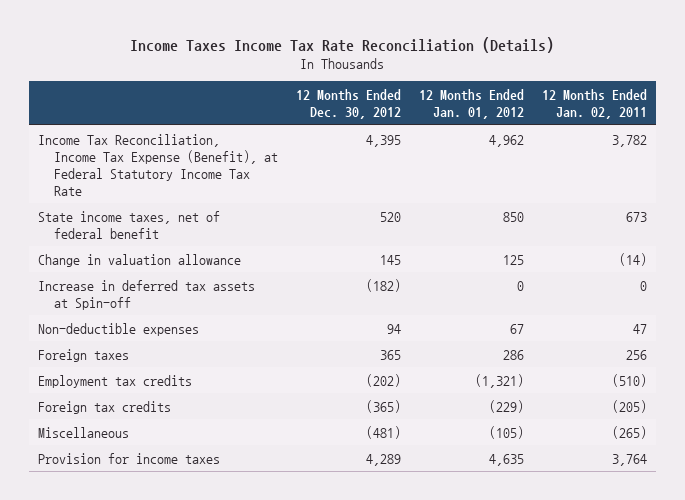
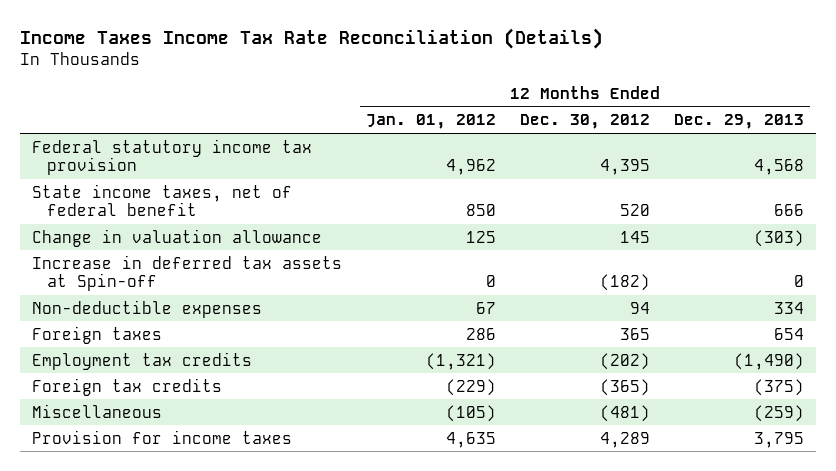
[541,88,647,119] 12 Months Ended Jan. 02, 2011 -> none
none -> [674,114,805,130] Dec. 29, 2013
[38,133,278,196] Income Tax Reconciliation, Income Tax Expense (Benefit), at Federal Statutory Income Tax Rate -> [32,138,313,175] Federal statutory income tax provision

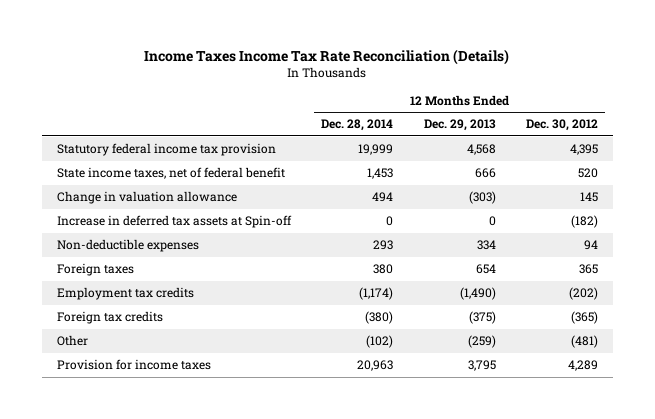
[366,114,497,130] Jan. 01, 2012 -> none
none -> [321,119,394,132] Dec. 28, 2014
[32,138,313,175] Federal statutory income tax provision -> [57,143,277,157] Statutory federal income tax provision
[32,403,163,418] Miscellaneous -> [57,335,89,347] Other

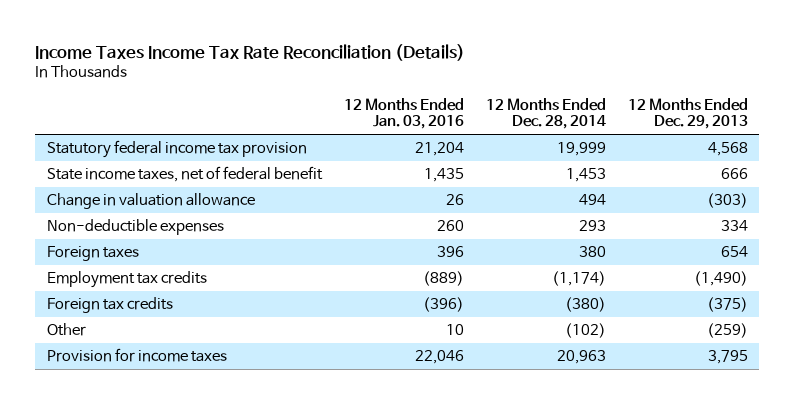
[525,119,598,132] Dec. 30, 2012 -> none
none -> [343,97,464,130] 12 Months Ended Jan. 03, 2016
[57,215,293,229] Increase in deferred tax assets at Spin-off -> none

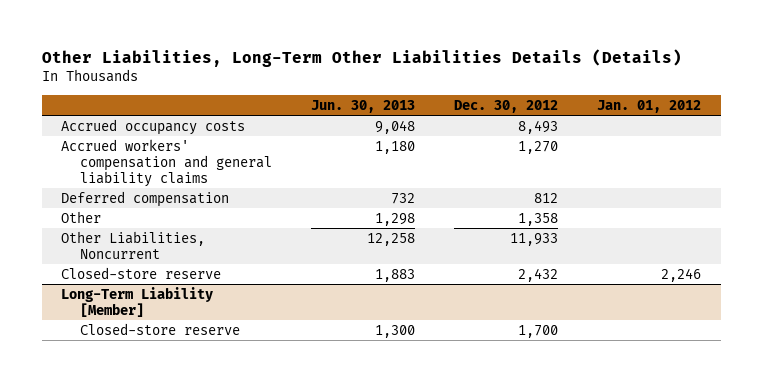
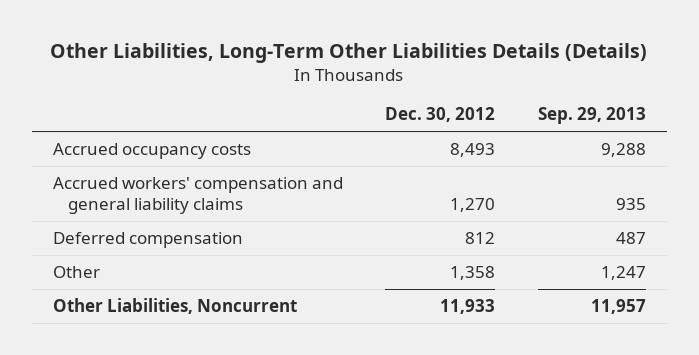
[310,99,415,113] Jun. 30, 2013 -> none
[597,99,702,113] Jan. 01, 2012 -> none
none -> [538,107,647,125] Sep. 29, 2013
[61,266,222,279] Closed-store reserve -> none
[61,286,214,317] Long-Term Liability [Member] -> none
[79,322,240,335] Closed-store reserve -> none

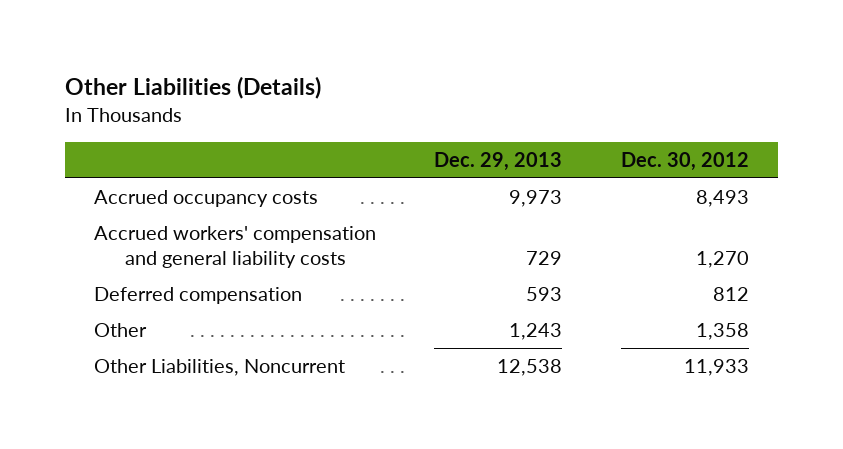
[50,42,648,63] Other Liabilities, Long-Term Other Liabilities Details (Details) -> [64,76,321,100] Other Liabilities (Details)
[538,107,647,125] Sep. 29, 2013 -> none
none -> [434,151,563,171] Dec. 29, 2013
[52,176,343,215] Accrued workers' compensation and general liability claims -> [93,225,376,268] Accrued workers' compensation and general liability costs

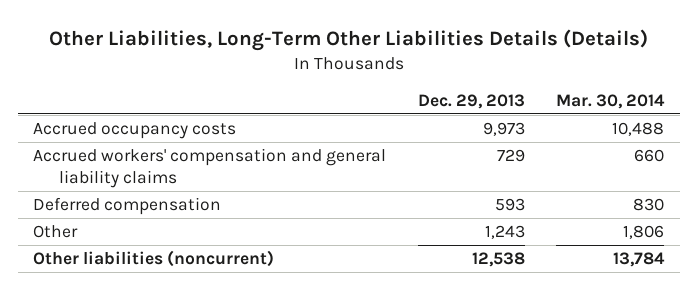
[64,76,321,100] Other Liabilities (Details) -> [48,29,648,52] Other Liabilities, Long-Term Other Liabilities Details (Details)
[620,151,749,171] Dec. 30, 2012 -> none
none -> [556,93,666,109] Mar. 30, 2014
[93,225,376,268] Accrued workers' compensation and general liability costs -> [33,148,387,189] Accrued workers' compensation and general liability claims
[93,358,345,376] Other Liabilities, Noncurrent -> [33,250,275,268] Other liabilities (noncurrent)

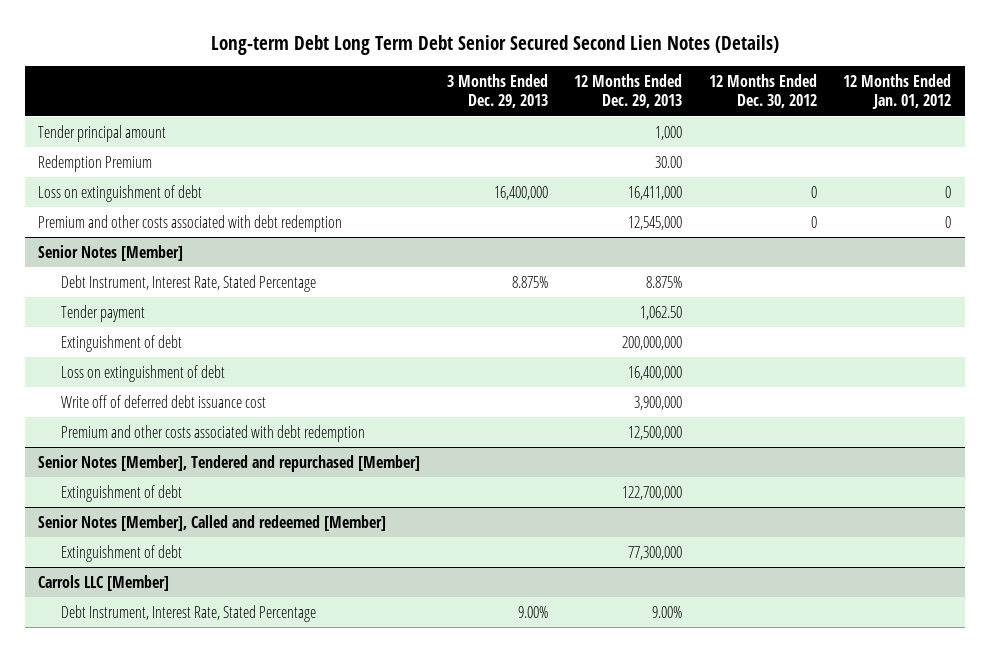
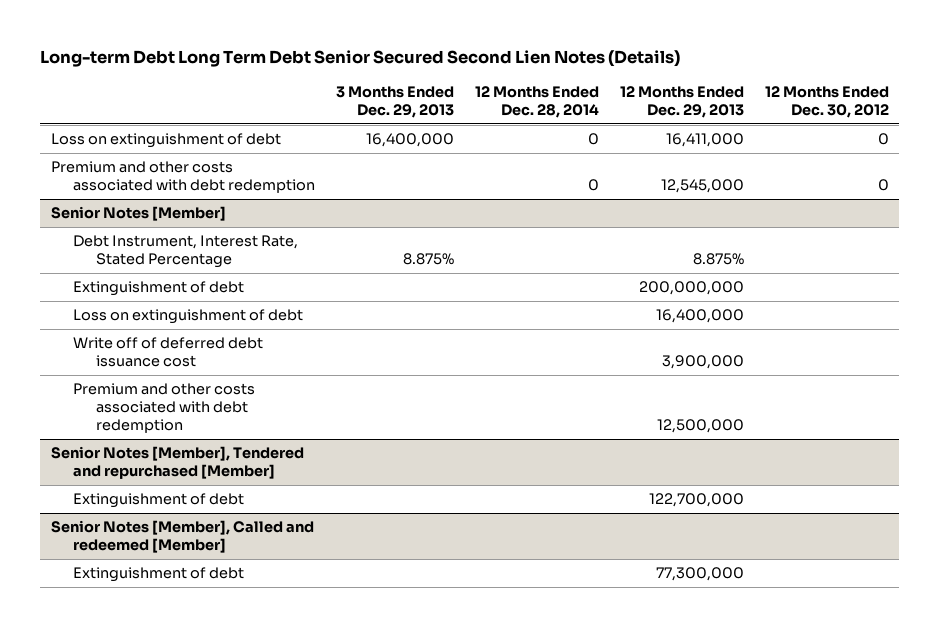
[843,73,952,110] 12 Months Ended Jan. 01, 2012 -> none
none -> [475,85,600,118] 12 Months Ended Dec. 28, 2014
[38,124,167,142] Tender principal amount -> none
[38,154,153,172] Redemption Premium -> none
[60,304,145,322] Tender payment -> none
[38,574,170,591] Carrols LLC [Member] -> none
[60,604,316,622] Debt Instrument, Interest Rate, Stated Percentage -> none

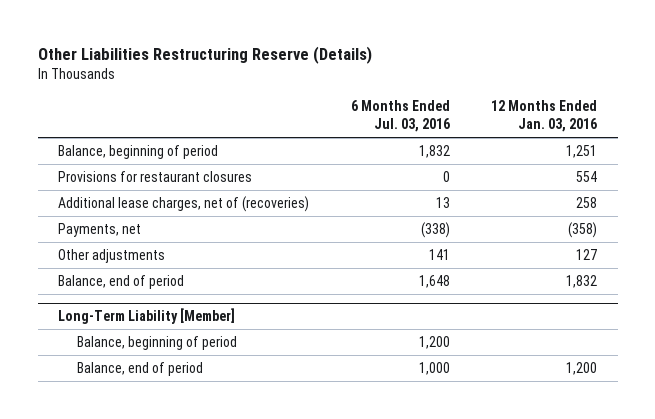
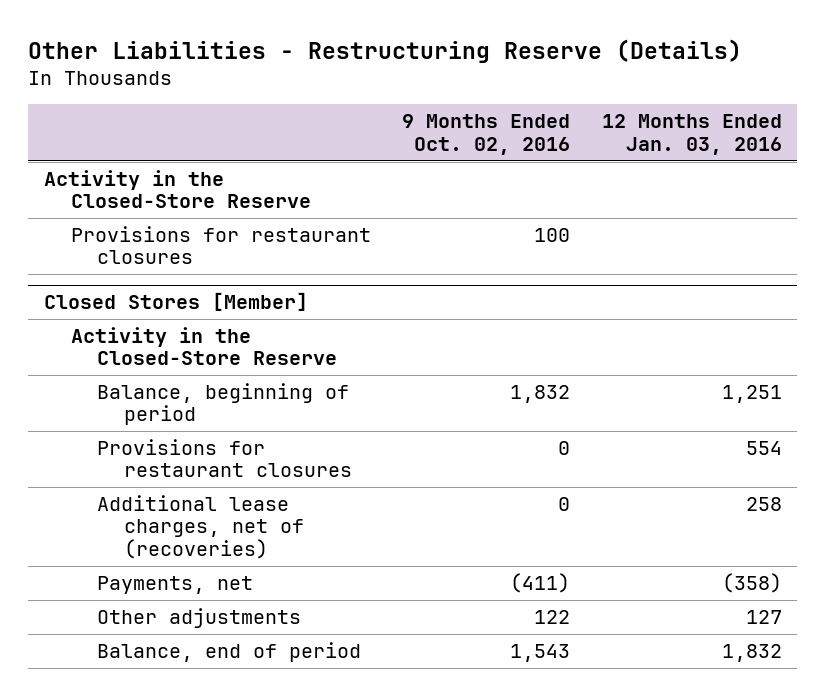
[37,45,372,64] Other Liabilities Restructuring Reserve (Details) -> [28,38,743,63] Other Liabilities - Restructuring Reserve (Details)
[350,99,450,133] 6 Months Ended Jul. 03, 2016 -> none
none -> [402,114,571,155] 9 Months Ended Oct. 02, 2016
none -> [44,170,311,209] Activity in the Closed-Store Reserve
none -> [70,226,371,265] Provisions for restaurant closures
none -> [44,292,309,312] Closed Stores [Member]
none -> [70,327,338,366] Activity in the Closed-Store Reserve
[58,308,236,325] Long-Term Liability [Member] -> none
[77,335,238,350] Balance, beginning of period -> none
[77,361,204,376] Balance, end of period -> none

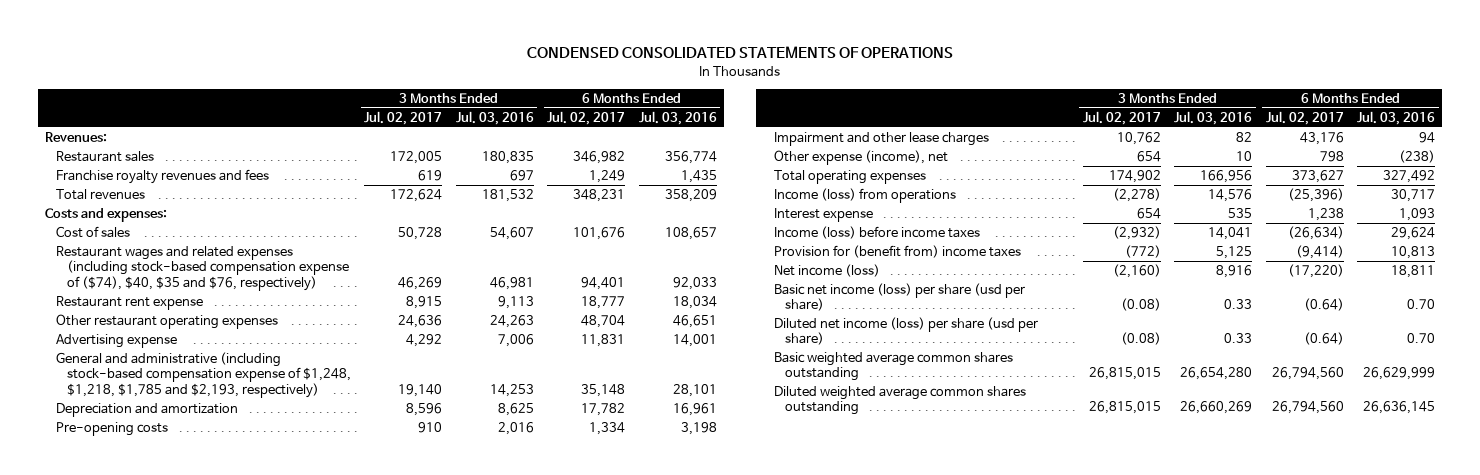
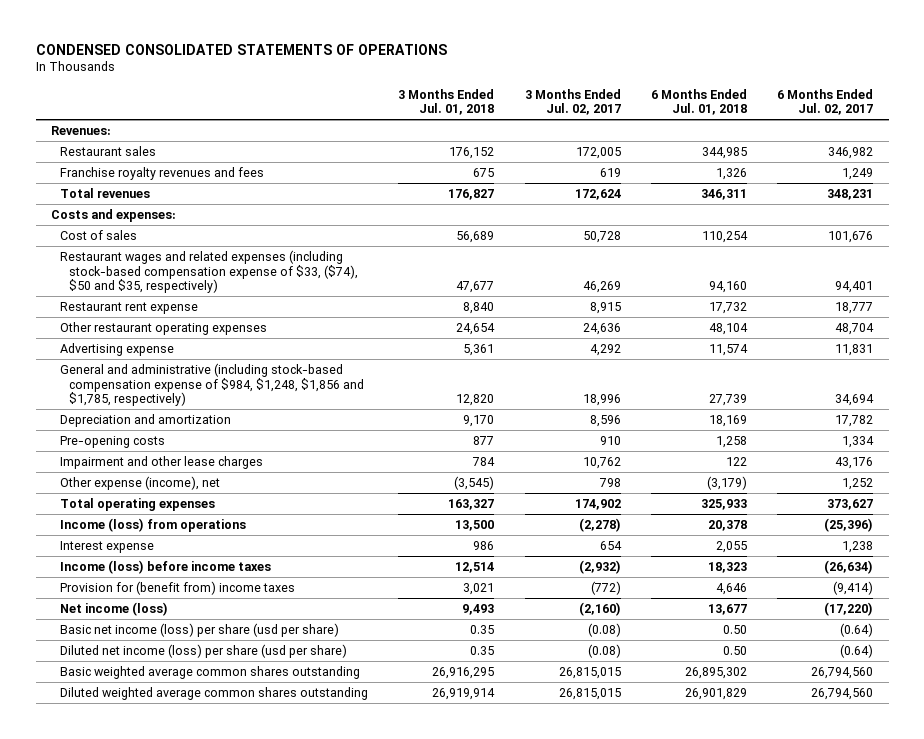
[455,110,534,125] Jul. 03, 2016 -> none
[638,110,717,125] Jul. 03, 2016 -> none
none -> [398,88,495,116] 3 Months Ended Jul. 01, 2018
none -> [650,88,747,116] 6 Months Ended Jul. 01, 2018
[55,246,349,291] Restaurant wages and related expenses (including stock-based compensation expense of ($74), $40, $35 and $76, respectively) -> [59,249,358,294] Restaurant wages and related expenses (including stock-based compensation expense of $33, ($74), $50 and $35, respectively)
[55,352,351,398] General and administrative (including stock-based compensation expense of $1,248, $1,218, $1,785 and $2,193, respectively) -> [59,362,364,407] General and administrative (including stock-based compensation expense of $984, $1,248, $1,856 and $1,785, respectively)
[398,383,443,397] 19,140 -> [582,394,621,407] 18,996
[581,383,626,397] 35,148 -> [835,394,875,407] 34,694
[1136,151,1161,163] 654 -> [598,477,621,487] 798
[1319,151,1344,163] 798 -> [842,477,874,490] 1,252

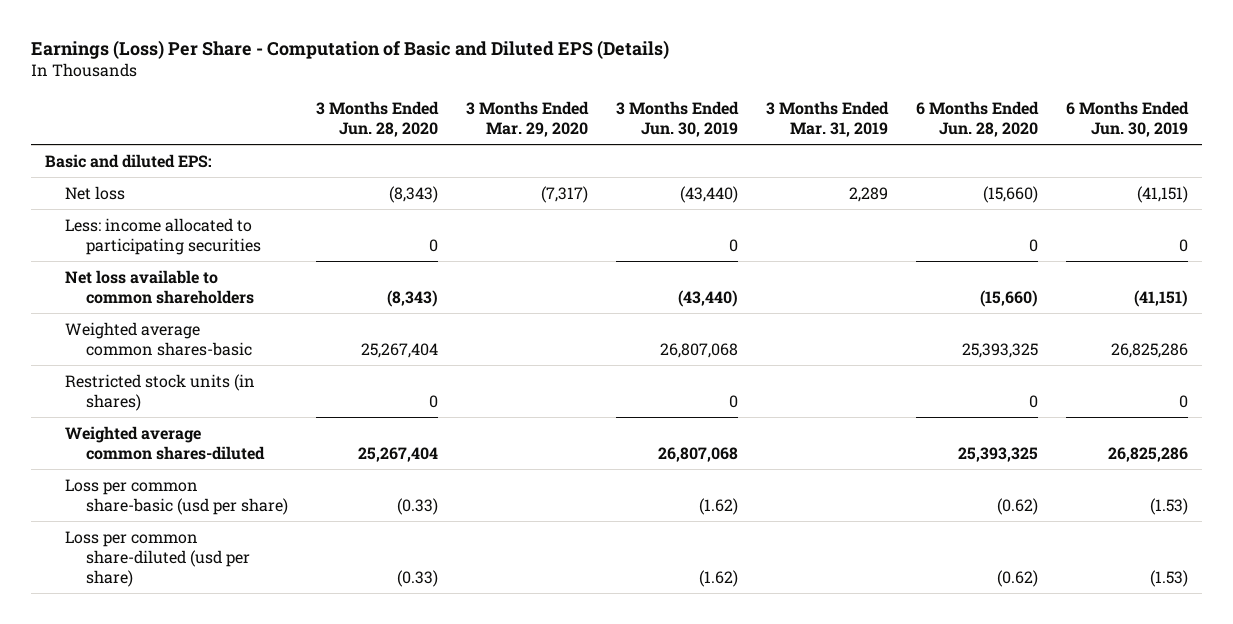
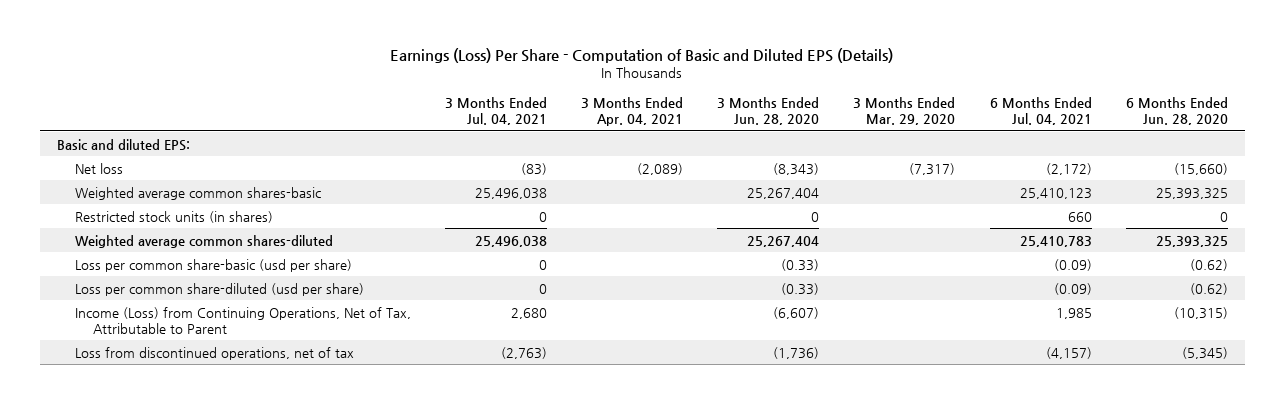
[615,100,739,137] 3 Months Ended Jun. 30, 2019 -> none
[765,100,889,137] 3 Months Ended Mar. 31, 2019 -> none
[1066,100,1190,137] 6 Months Ended Jun. 30, 2019 -> none
none -> [445,96,548,125] 3 Months Ended Jul. 04, 2021
none -> [581,96,684,126] 3 Months Ended Apr. 04, 2021
none -> [989,96,1092,125] 6 Months Ended Jul. 04, 2021
[65,217,261,255] Less: income allocated to participating securities -> none
[65,269,254,304] Net loss available to common shareholders -> none
none -> [74,306,411,334] Income (Loss) from Continuing Operations, Net of Tax, Attributable to Parent
none -> [74,346,354,360] Loss from discontinued operations, net of tax

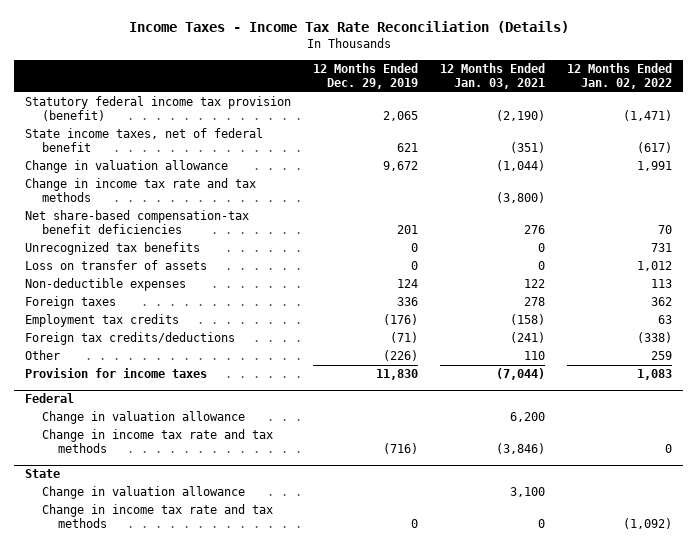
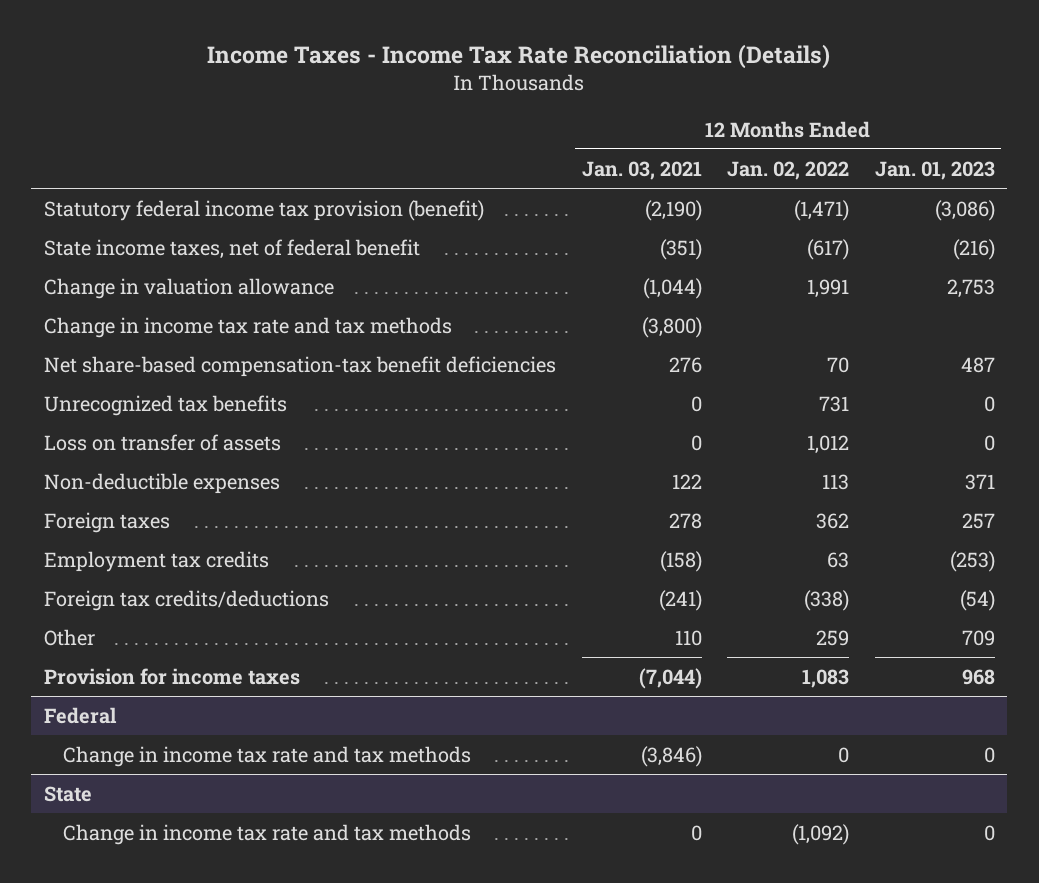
[313,62,419,89] 12 Months Ended Dec. 29, 2019 -> none
none -> [874,160,995,180] Jan. 01, 2023
[41,411,245,425] Change in valuation allowance -> none
[41,486,245,500] Change in valuation allowance -> none

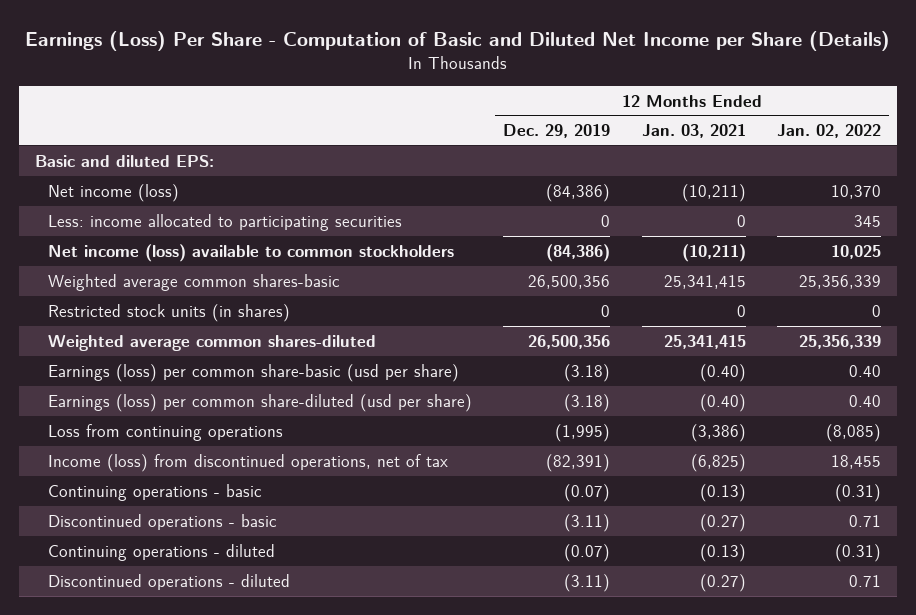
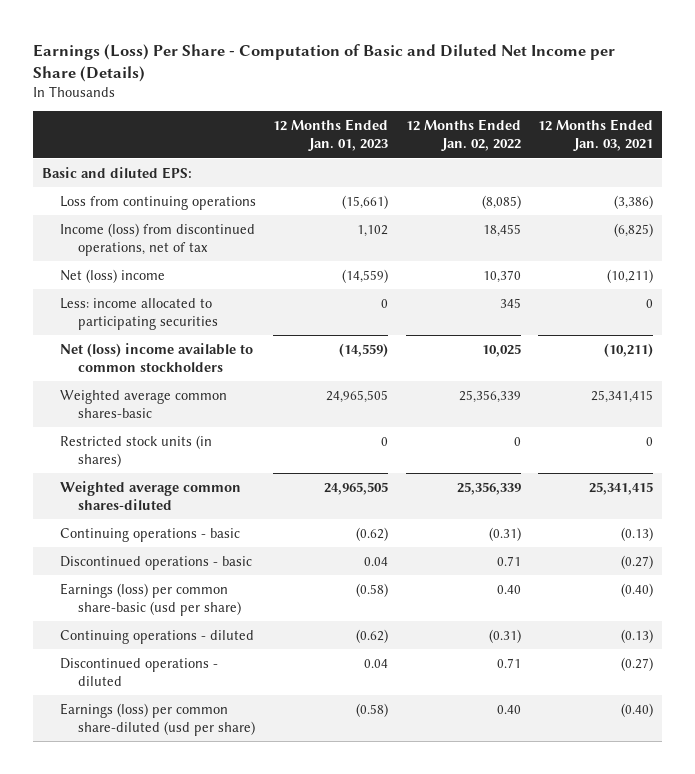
[503,124,611,139] Dec. 29, 2019 -> none
none -> [273,119,389,151] 12 Months Ended Jan. 01, 2023
[47,423,283,441] Loss from continuing operations -> [60,195,257,210] Loss from continuing operations
[47,453,448,472] Income (loss) from discontinued operations, net of tax -> [60,222,256,256] Income (loss) from discontinued operations, net of tax
[47,183,179,202] Net income (loss) -> [60,268,166,283] Net (loss) income
[47,243,454,262] Net income (loss) available to common stockholders -> [60,342,254,372] Net (loss) income available to common stockholders
[47,363,459,382] Earnings (loss) per common share-basic (usd per share) -> [60,582,242,616] Earnings (loss) per common share-basic (usd per share)
[47,393,472,412] Earnings (loss) per common share-diluted (usd per share) -> [60,702,256,736] Earnings (loss) per common share-diluted (usd per share)

